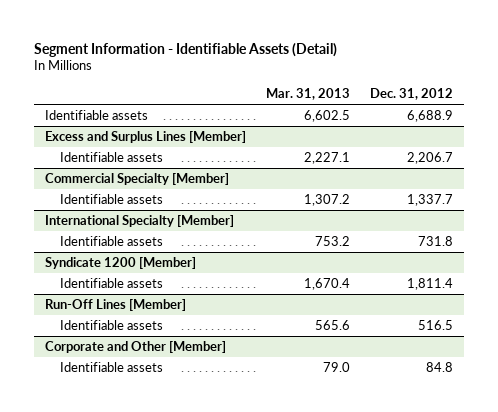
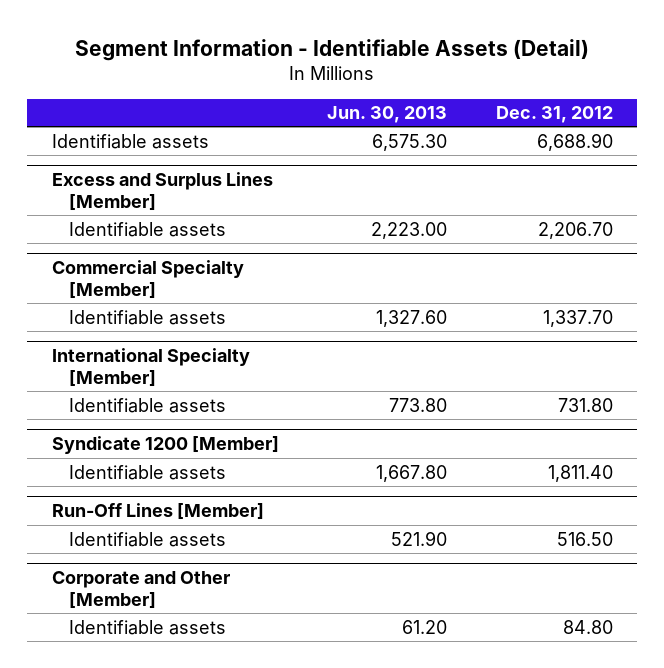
[265,87,350,100] Mar. 31, 2013 -> none
none -> [327,106,448,124] Jun. 30, 2013
[407,110,454,123] 6,688.9 -> [536,132,613,151] 6,688.90
[407,152,454,165] 2,206.7 -> [537,221,613,239] 2,206.70
[407,194,454,207] 1,337.7 -> [542,309,613,327] 1,337.70
[418,236,454,247] 731.8 -> [557,397,613,412] 731.80
[407,278,454,291] 1,811.4 -> [547,464,613,482] 1,811.40
[418,320,454,331] 516.5 -> [556,531,613,546] 516.50
[426,362,454,373] 84.8 -> [562,619,613,634] 84.80

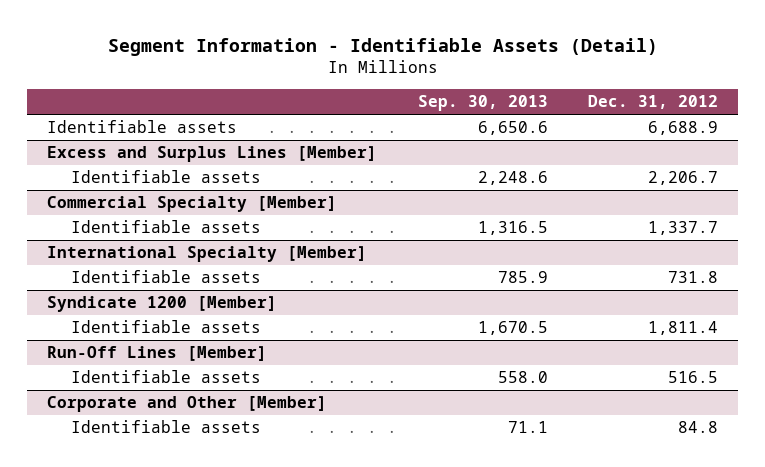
[327,106,448,124] Jun. 30, 2013 -> none
none -> [417,95,548,112] Sep. 30, 2013
[536,132,613,151] 6,688.90 -> [647,121,718,136] 6,688.9
[537,221,613,239] 2,206.70 -> [647,171,718,186] 2,206.7
[542,309,613,327] 1,337.70 -> [647,221,718,236] 1,337.7
[557,397,613,412] 731.80 -> [667,271,718,284] 731.8
[547,464,613,482] 1,811.40 -> [647,321,718,336] 1,811.4
[556,531,613,546] 516.50 -> [667,371,718,384] 516.5
[562,619,613,634] 84.80 -> [677,421,718,434] 84.8

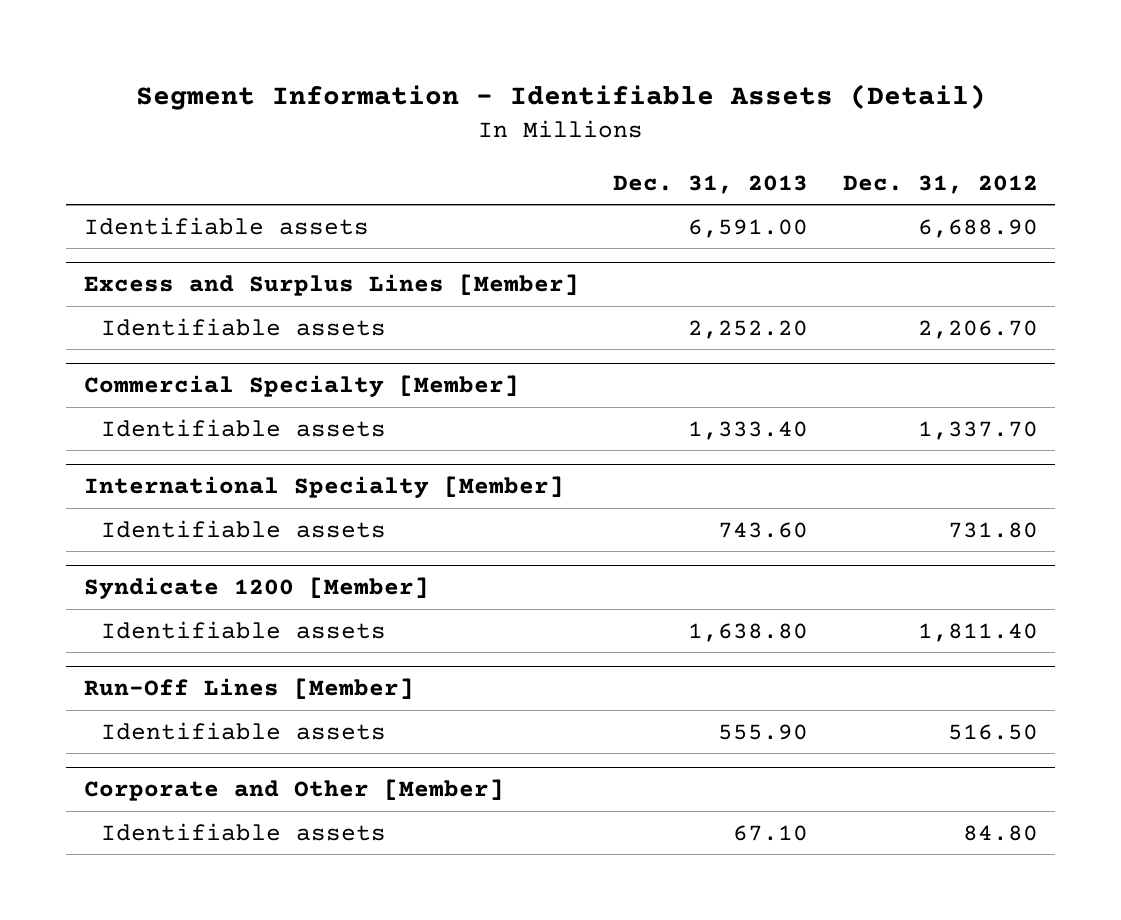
[417,95,548,112] Sep. 30, 2013 -> none
none -> [613,174,809,194] Dec. 31, 2013
[647,121,718,136] 6,688.9 -> [917,218,1038,238] 6,688.90
[647,171,718,186] 2,206.7 -> [917,319,1038,339] 2,206.70
[647,221,718,236] 1,337.7 -> [917,420,1038,440] 1,337.70
[667,271,718,284] 731.8 -> [947,521,1038,538] 731.80
[647,321,718,336] 1,811.4 -> [917,622,1038,642] 1,811.40
[667,371,718,384] 516.5 -> [947,723,1038,740] 516.50
[677,421,718,434] 84.8 -> [962,824,1038,841] 84.80

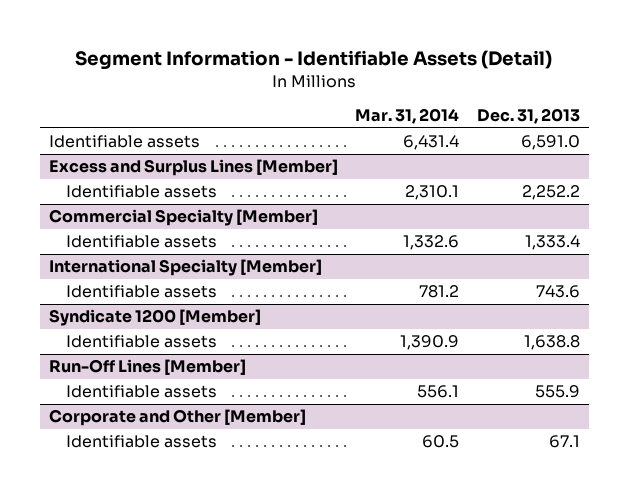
[842,174,1038,194] Dec. 31, 2012 -> none
none -> [355,108,460,125] Mar. 31, 2014
[688,218,809,238] 6,591.00 -> [520,135,580,151] 6,591.0
[688,319,809,339] 2,252.20 -> [521,185,580,201] 2,252.2
[688,420,809,440] 1,333.40 -> [524,235,580,251] 1,333.4
[718,521,809,538] 743.60 -> [535,285,580,299] 743.6
[688,622,809,642] 1,638.80 -> [523,335,580,351] 1,638.8
[718,723,809,740] 555.90 -> [534,385,580,399] 555.9
[733,824,809,841] 67.10 -> [548,435,580,449] 67.1

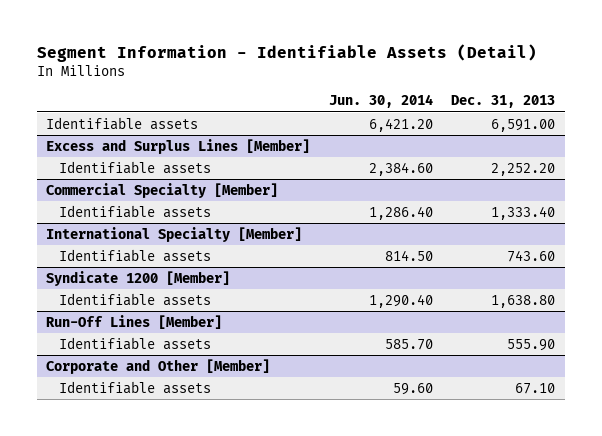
[355,108,460,125] Mar. 31, 2014 -> none
none -> [328,94,433,109] Jun. 30, 2014
[520,135,580,151] 6,591.0 -> [491,118,556,132] 6,591.00
[521,185,580,201] 2,252.2 -> [491,162,556,176] 2,252.20
[524,235,580,251] 1,333.4 -> [491,205,556,220] 1,333.40
[535,285,580,299] 743.6 -> [507,249,556,262] 743.60
[523,335,580,351] 1,638.8 -> [491,294,556,308] 1,638.80
[534,385,580,399] 555.9 -> [507,338,556,351] 555.90
[548,435,580,449] 67.1 -> [515,382,556,394] 67.10

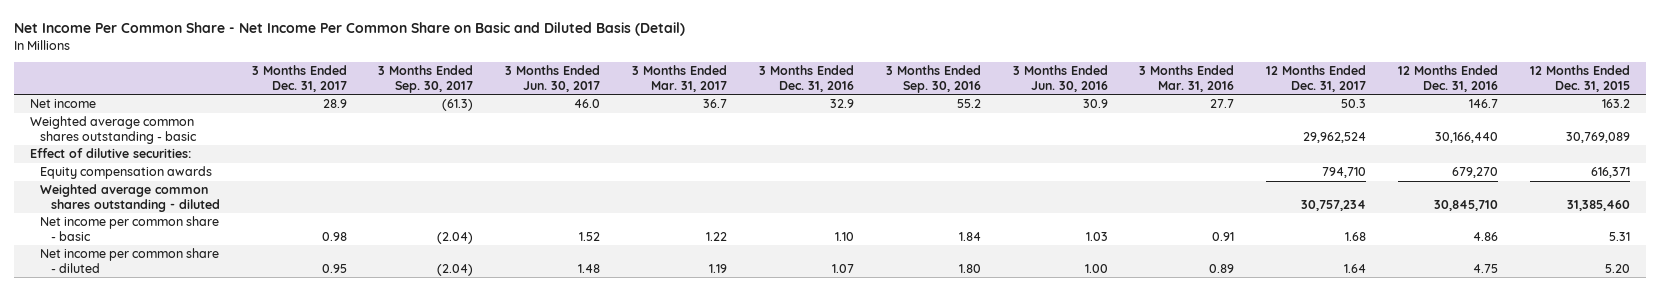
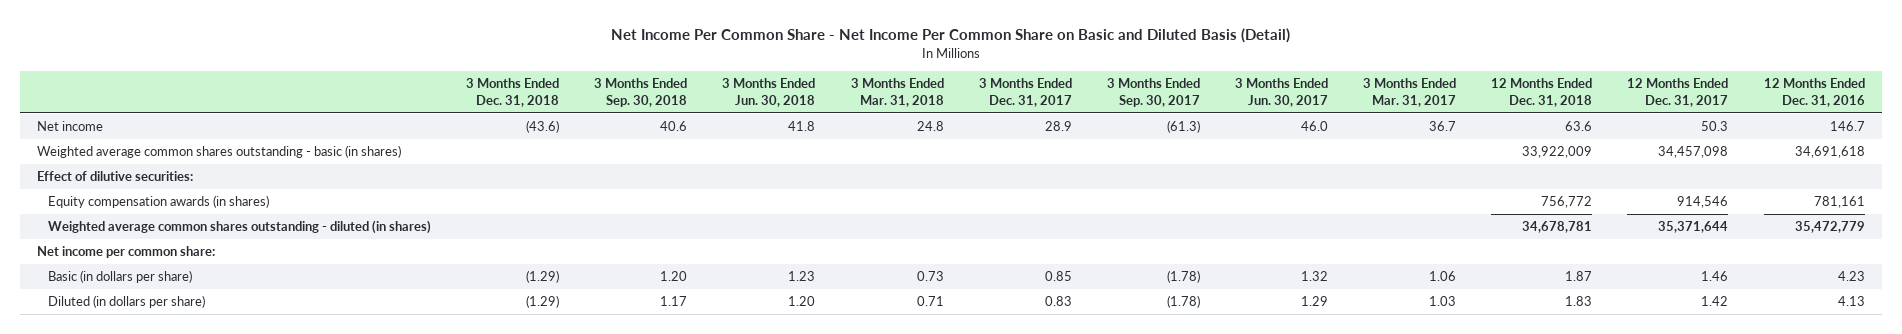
[758,65,854,92] 3 Months Ended Dec. 31, 2016 -> none
[885,65,981,93] 3 Months Ended Sep. 30, 2016 -> none
[1012,65,1108,92] 3 Months Ended Jun. 30, 2016 -> none
[1139,65,1235,92] 3 Months Ended Mar. 31, 2016 -> none
[1529,65,1630,92] 12 Months Ended Dec. 31, 2015 -> none
none -> [466,78,560,107] 3 Months Ended Dec. 31, 2018
none -> [594,78,688,107] 3 Months Ended Sep. 30, 2018
none -> [722,78,816,107] 3 Months Ended Jun. 30, 2018
none -> [850,78,944,107] 3 Months Ended Mar. 31, 2018
none -> [1491,78,1593,107] 12 Months Ended Dec. 31, 2018
[29,116,198,144] Weighted average common shares outstanding - basic -> [37,145,402,159] Weighted average common shares outstanding - basic (in shares)
[1303,131,1367,143] 29,962,524 -> [1658,146,1729,159] 34,457,098
[1435,131,1499,143] 30,166,440 -> [1794,146,1865,159] 34,691,618
[40,166,213,180] Equity compensation awards -> [47,195,269,209] Equity compensation awards (in shares)
[1322,167,1367,179] 794,710 -> [1677,196,1729,209] 914,546
[1452,167,1499,179] 679,270 -> [1813,196,1865,209] 781,161
[40,184,220,212] Weighted average common shares outstanding - diluted -> [47,220,431,235] Weighted average common shares outstanding - diluted (in shares)
[1301,199,1367,211] 30,757,234 -> [1658,221,1729,234] 35,371,644
[1434,199,1499,211] 30,845,710 -> [1794,221,1865,234] 35,472,779
none -> [37,246,216,259] Net income per common share:
[40,216,220,241] Net income per common share - basic -> [47,270,192,284] Basic (in dollars per share)
[321,231,347,241] 0.98 -> [1044,271,1072,282] 0.85
[437,231,474,244] (2.04) -> [1166,270,1200,284] (1.78)
[579,231,601,241] 1.52 -> [1300,271,1328,282] 1.32
[706,231,728,241] 1.22 -> [1429,271,1457,282] 1.06
[1345,231,1367,241] 1.68 -> [1701,271,1729,282] 1.46
[1473,231,1499,241] 4.86 -> [1837,271,1865,282] 4.23
[40,248,220,273] Net income per common share - diluted -> [47,295,205,309] Diluted (in dollars per share)
[321,263,347,273] 0.95 -> [1044,296,1072,307] 0.83
[437,263,474,276] (2.04) -> [1166,295,1200,309] (1.78)
[578,263,601,273] 1.48 -> [1300,296,1328,307] 1.29
[709,263,728,273] 1.19 -> [1429,296,1457,307] 1.03
[1344,263,1367,273] 1.64 -> [1701,296,1729,307] 1.42
[1473,263,1499,273] 4.75 -> [1837,296,1865,307] 4.13

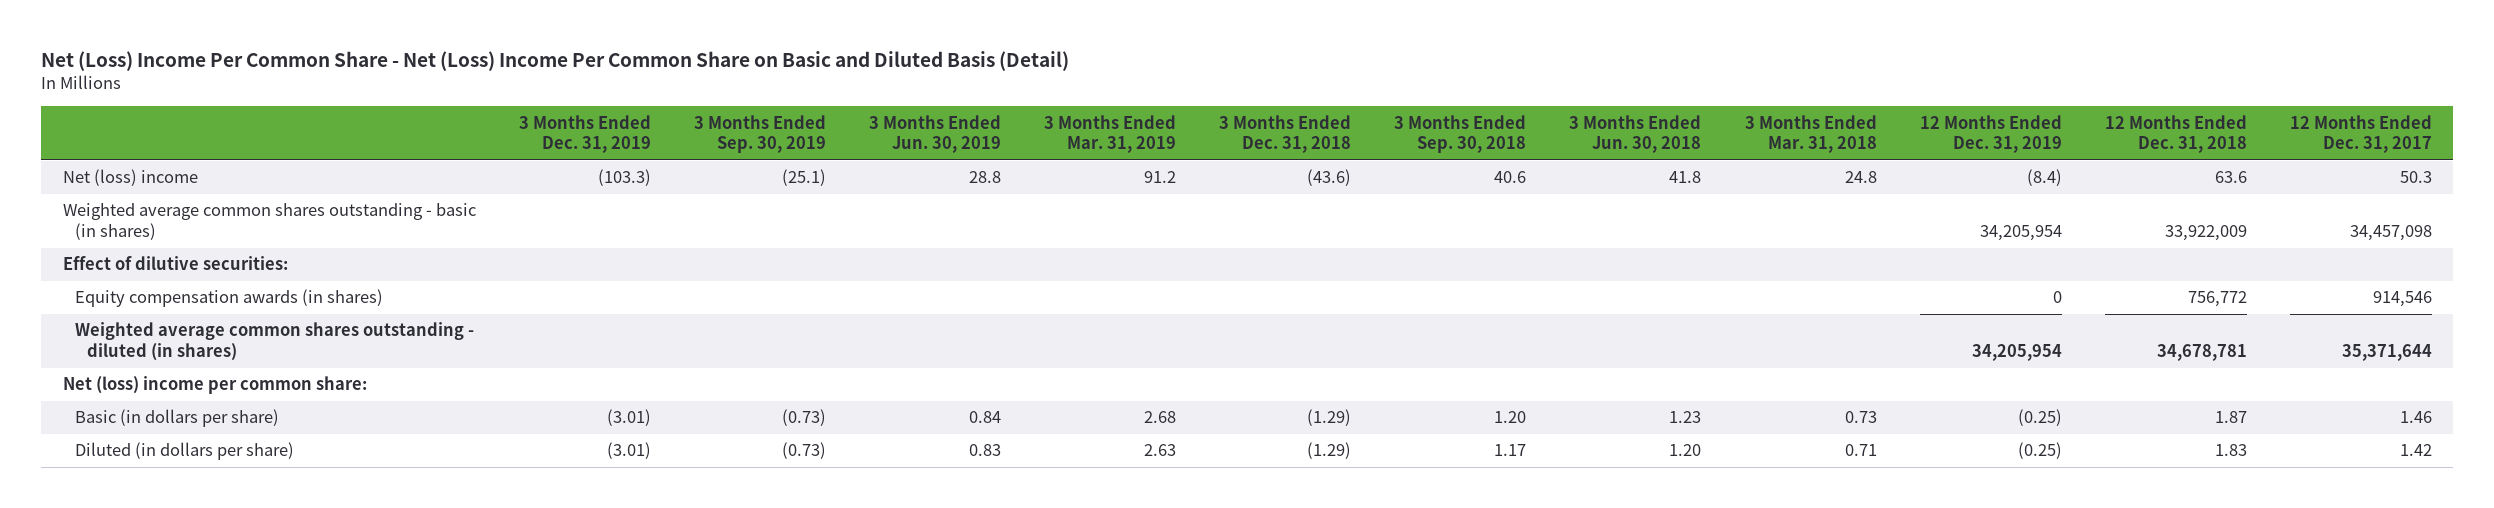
[611,28,1291,44] Net Income Per Common Share - Net Income Per Common Share on Basic and Diluted Basis (Detail) -> [40,50,1069,71] Net (Loss) Income Per Common Share - Net (Loss) Income Per Common Share on Basic and Diluted Basis (Detail)
[978,78,1072,107] 3 Months Ended Dec. 31, 2017 -> none
[1106,78,1200,107] 3 Months Ended Sep. 30, 2017 -> none
[1234,78,1328,107] 3 Months Ended Jun. 30, 2017 -> none
[1363,78,1457,107] 3 Months Ended Mar. 31, 2017 -> none
[1763,78,1865,107] 12 Months Ended Dec. 31, 2016 -> none
none -> [518,114,651,154] 3 Months Ended Dec. 31, 2019
none -> [693,114,826,154] 3 Months Ended Sep. 30, 2019
none -> [868,114,1001,154] 3 Months Ended Jun. 30, 2019
none -> [1044,114,1177,154] 3 Months Ended Mar. 31, 2019
none -> [1919,114,2062,154] 12 Months Ended Dec. 31, 2019
[37,121,104,132] Net income -> [62,169,198,187] Net (loss) income
[37,246,216,259] Net income per common share: -> [62,376,367,395] Net (loss) income per common share:

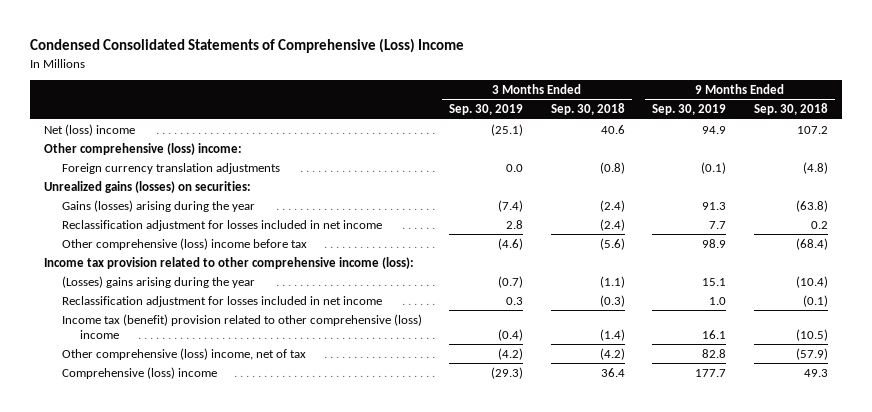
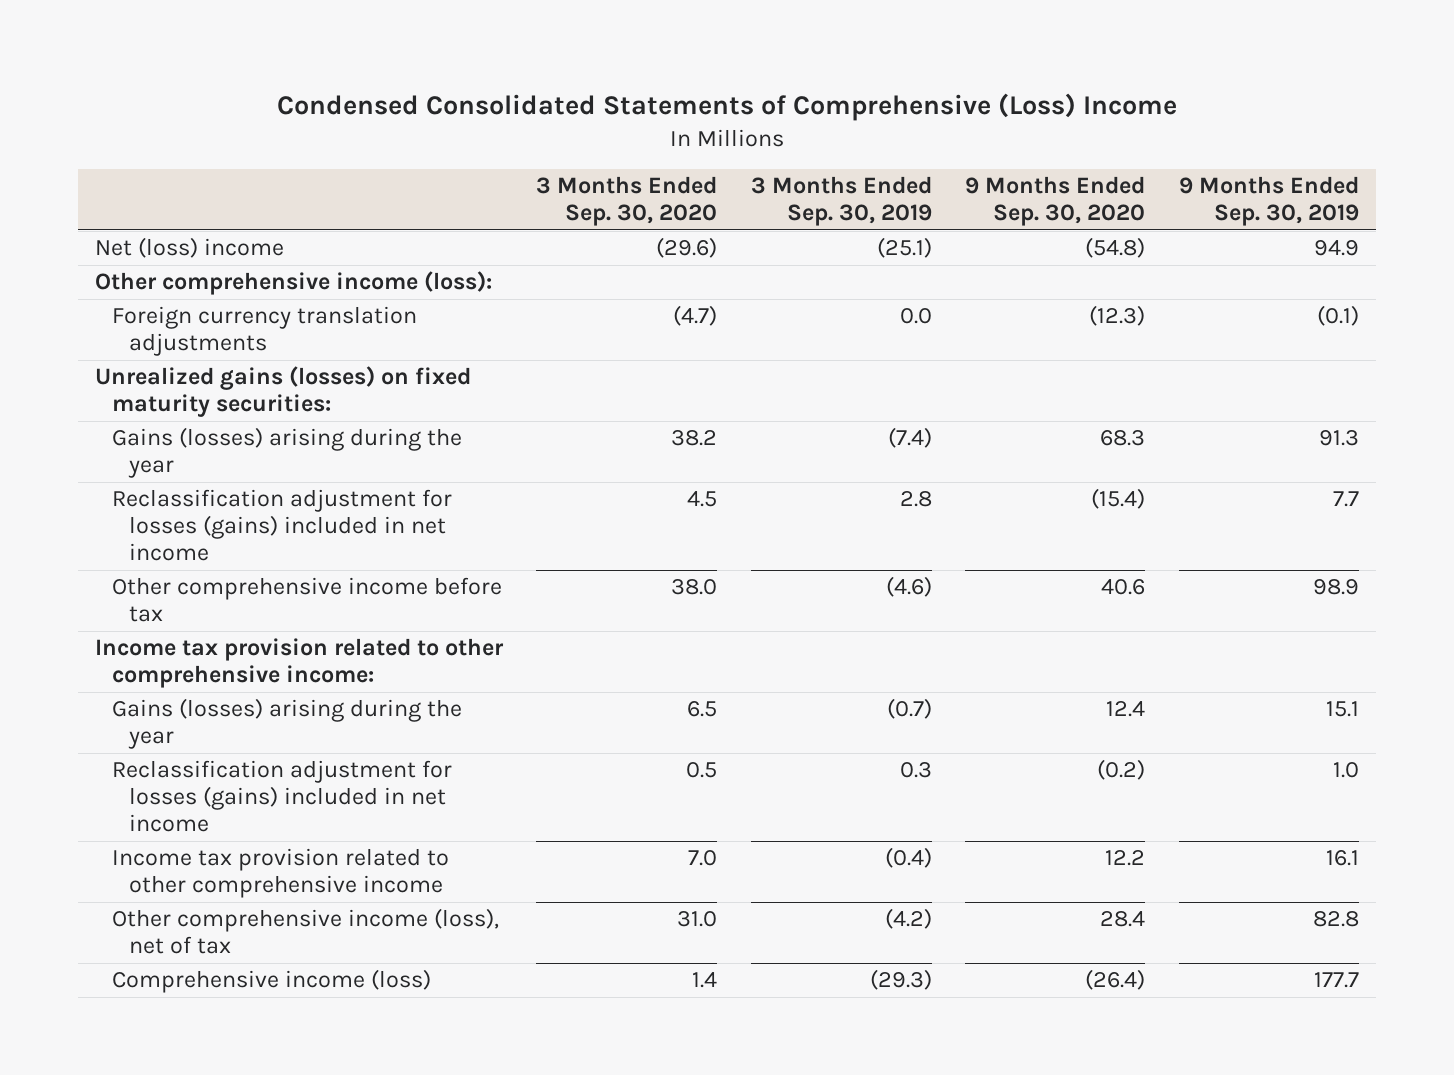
[550,103,625,116] Sep. 30, 2018 -> none
[753,103,828,116] Sep. 30, 2018 -> none
none -> [536,176,718,227] 3 Months Ended Sep. 30, 2020
none -> [965,176,1146,227] 9 Months Ended Sep. 30, 2020
[43,142,242,155] Other comprehensive (loss) income: -> [94,271,492,296] Other comprehensive income (loss):
[43,180,251,193] Unrealized gains (losses) on securities: -> [94,366,471,418] Unrealized gains (losses) on fixed maturity securities:
[61,219,382,231] Reclassification adjustment for losses included in net income -> [112,489,453,562] Reclassification adjustment for losses (gains) included in net income
[61,237,307,250] Other comprehensive (loss) income before tax -> [112,577,503,623] Other comprehensive income before tax
[43,256,414,269] Income tax provision related to other comprehensive income (loss): -> [94,638,504,689] Income tax provision related to other comprehensive income:
[61,275,255,288] (Losses) gains arising during the year -> [112,698,463,750] Gains (losses) arising during the year
[61,295,382,307] Reclassification adjustment for losses included in net income -> [112,760,453,833] Reclassification adjustment for losses (gains) included in net income
[61,313,422,339] Income tax (benefit) provision related to other comprehensive (loss) income -> [112,848,450,899] Income tax provision related to other comprehensive income
[61,347,306,360] Other comprehensive (loss) income, net of tax -> [112,908,500,955] Other comprehensive income (loss), net of tax
[61,366,217,379] Comprehensive (loss) income -> [112,969,432,994] Comprehensive income (loss)

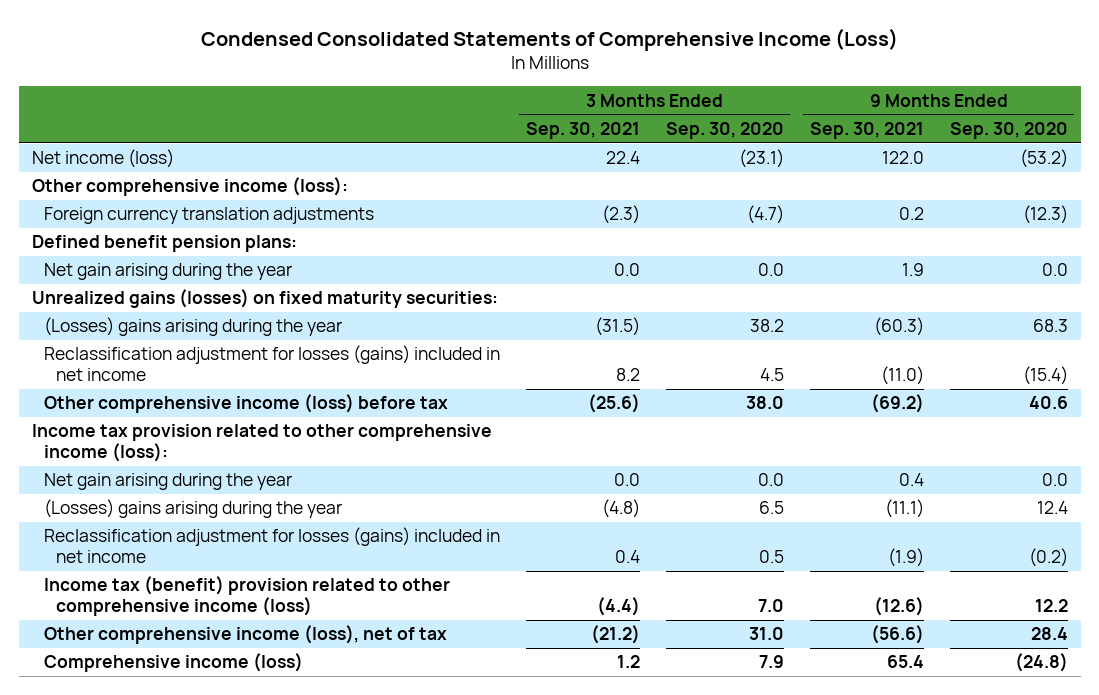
[276,93,1177,122] Condensed Consolidated Statements of Comprehensive (Loss) Income -> [200,27,898,51] Condensed Consolidated Statements of Comprehensive Income (Loss)
[750,176,932,227] 3 Months Ended Sep. 30, 2019 -> none
[1179,176,1360,227] 9 Months Ended Sep. 30, 2019 -> none
none -> [525,121,640,139] Sep. 30, 2021
none -> [809,121,924,139] Sep. 30, 2021
[94,237,284,259] Net (loss) income -> [31,149,174,169] Net income (loss)
[656,237,718,259] (29.6) -> [738,149,784,169] (23.1)
[1085,237,1146,259] (54.8) -> [1019,149,1068,169] (53.2)
none -> [31,235,297,253] Defined benefit pension plans:
none -> [44,263,293,281] Net gain arising during the year
[112,427,463,479] Gains (losses) arising during the year -> [44,317,343,337] (Losses) gains arising during the year
[112,577,503,623] Other comprehensive income before tax -> [44,394,449,414] Other comprehensive income (loss) before tax
[94,638,504,689] Income tax provision related to other comprehensive income: -> [31,424,492,463] Income tax provision related to other comprehensive income (loss):
none -> [44,473,293,491] Net gain arising during the year
[112,698,463,750] Gains (losses) arising during the year -> [44,499,343,519] (Losses) gains arising during the year
[112,848,450,899] Income tax provision related to other comprehensive income -> [44,576,451,617] Income tax (benefit) provision related to other comprehensive income (loss)
[692,972,718,989] 1.4 -> [758,655,784,669] 7.9
[1085,969,1146,991] (26.4) -> [1014,653,1068,673] (24.8)

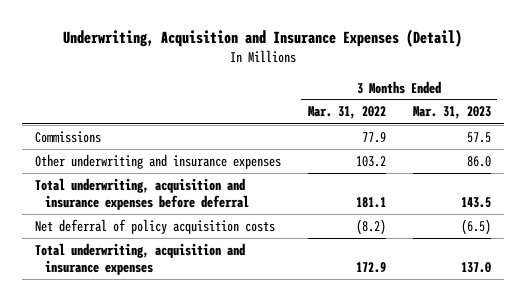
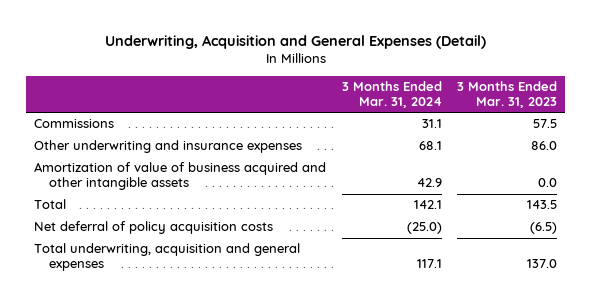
[62,29,462,48] Underwriting, Acquisition and Insurance Expenses (Detail) -> [104,34,486,49] Underwriting, Acquisition and General Expenses (Detail)
[307,106,386,120] Mar. 31, 2022 -> none
none -> [341,81,442,109] 3 Months Ended Mar. 31, 2024
none -> [34,162,327,191] Amortization of value of business acquired and other intangible assets
[35,177,250,210] Total underwriting, acquisition and insurance expenses before deferral -> [34,199,67,210] Total
[35,242,246,275] Total underwriting, acquisition and insurance expenses -> [34,243,301,272] Total underwriting, acquisition and general expenses

